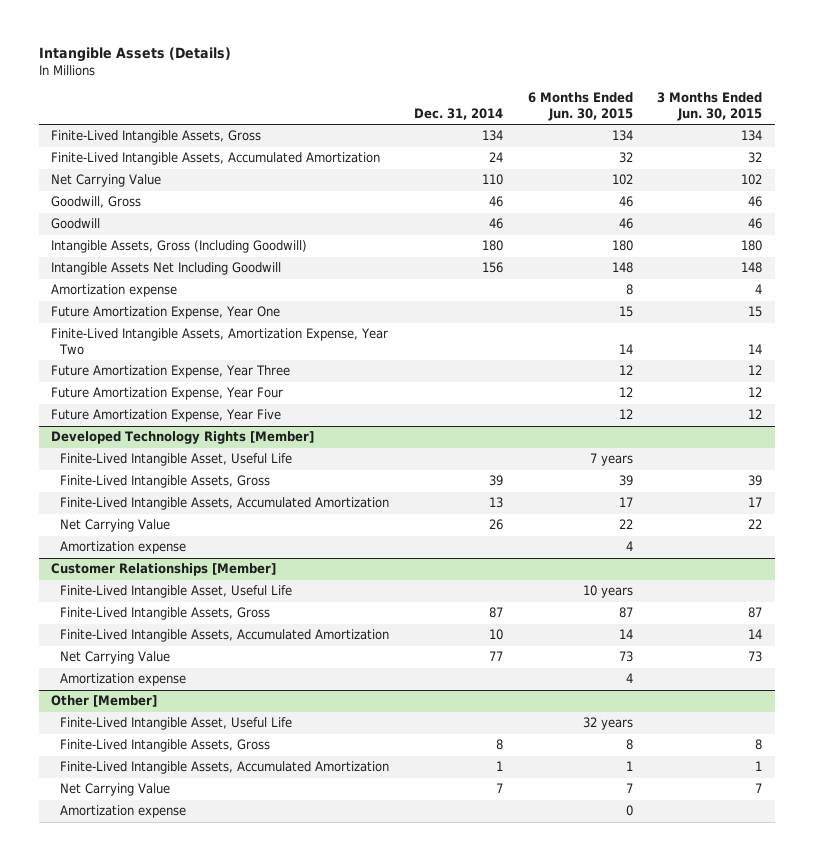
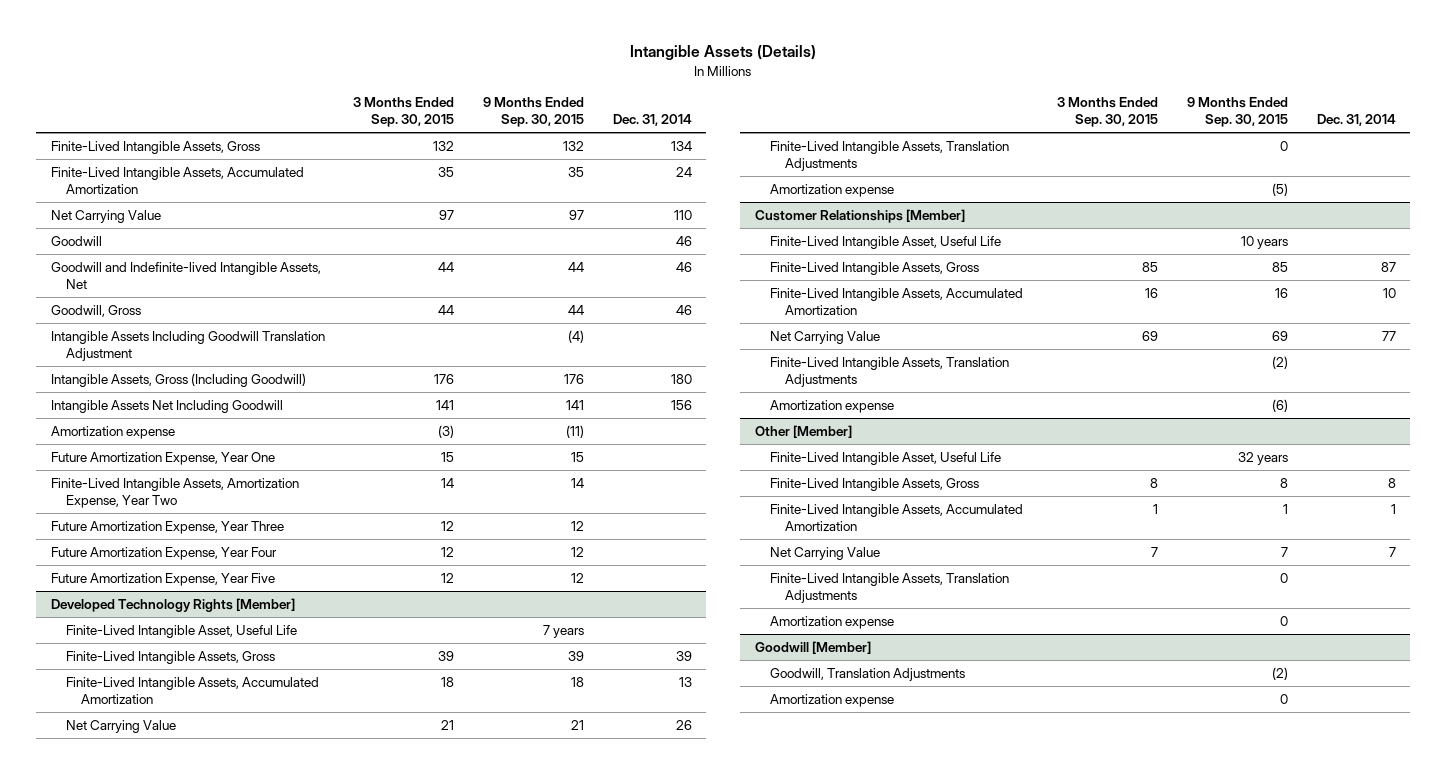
[527,92,633,121] 6 Months Ended Jun. 30, 2015 -> none
[657,92,763,121] 3 Months Ended Jun. 30, 2015 -> none
none -> [353,97,455,128] 3 Months Ended Sep. 30, 2015
none -> [483,97,585,128] 9 Months Ended Sep. 30, 2015
none -> [50,261,321,289] Goodwill and Indefinite-lived Intangible Assets, Net
[51,196,142,209] Goodwill, Gross -> [50,304,141,317] Goodwill, Gross
none -> [50,330,325,361] Intangible Assets Including Goodwill Translation Adjustment
none -> [769,140,1009,171] Finite-Lived Intangible Assets, Translation Adjustments
none -> [769,356,1009,387] Finite-Lived Intangible Assets, Translation Adjustments
none -> [769,572,1009,603] Finite-Lived Intangible Assets, Translation Adjustments
none -> [754,640,871,654] Goodwill [Member]
none -> [769,667,965,681] Goodwill, Translation Adjustments
none -> [769,693,894,707] Amortization expense

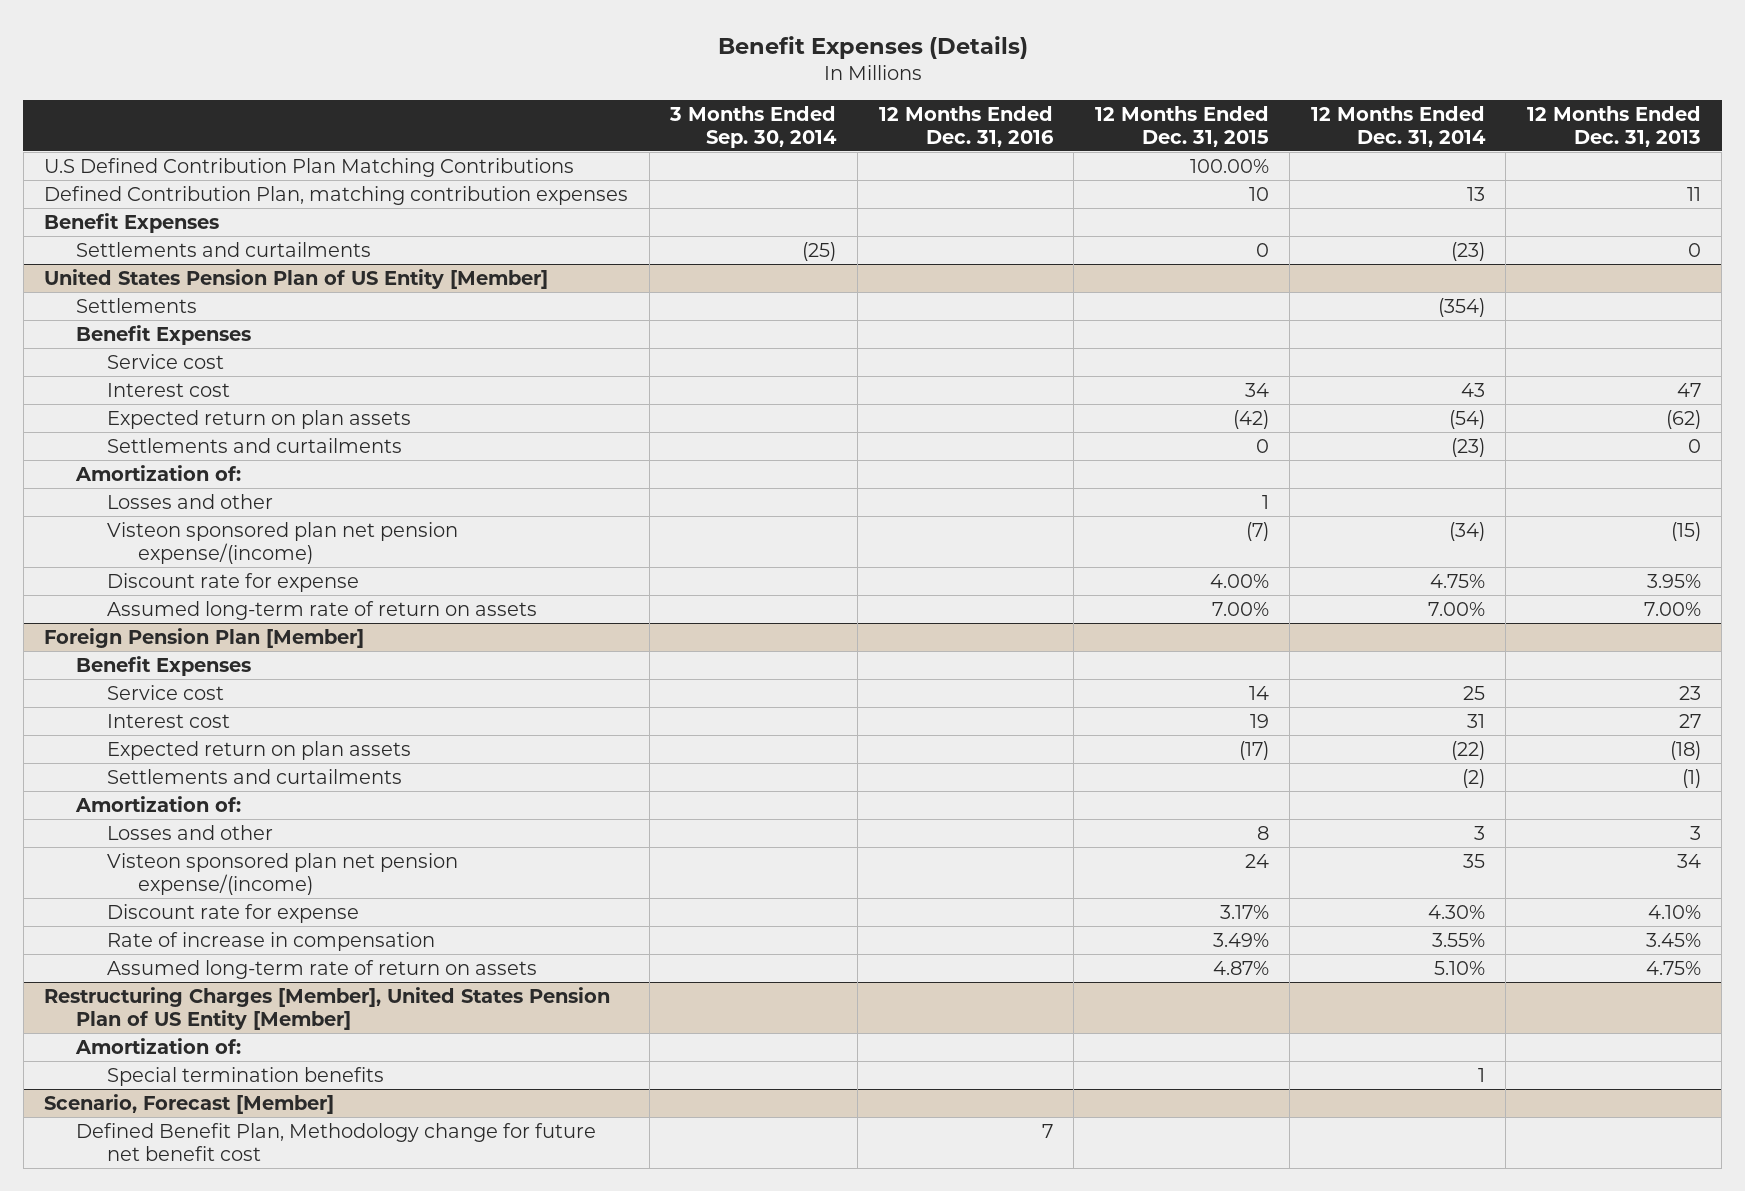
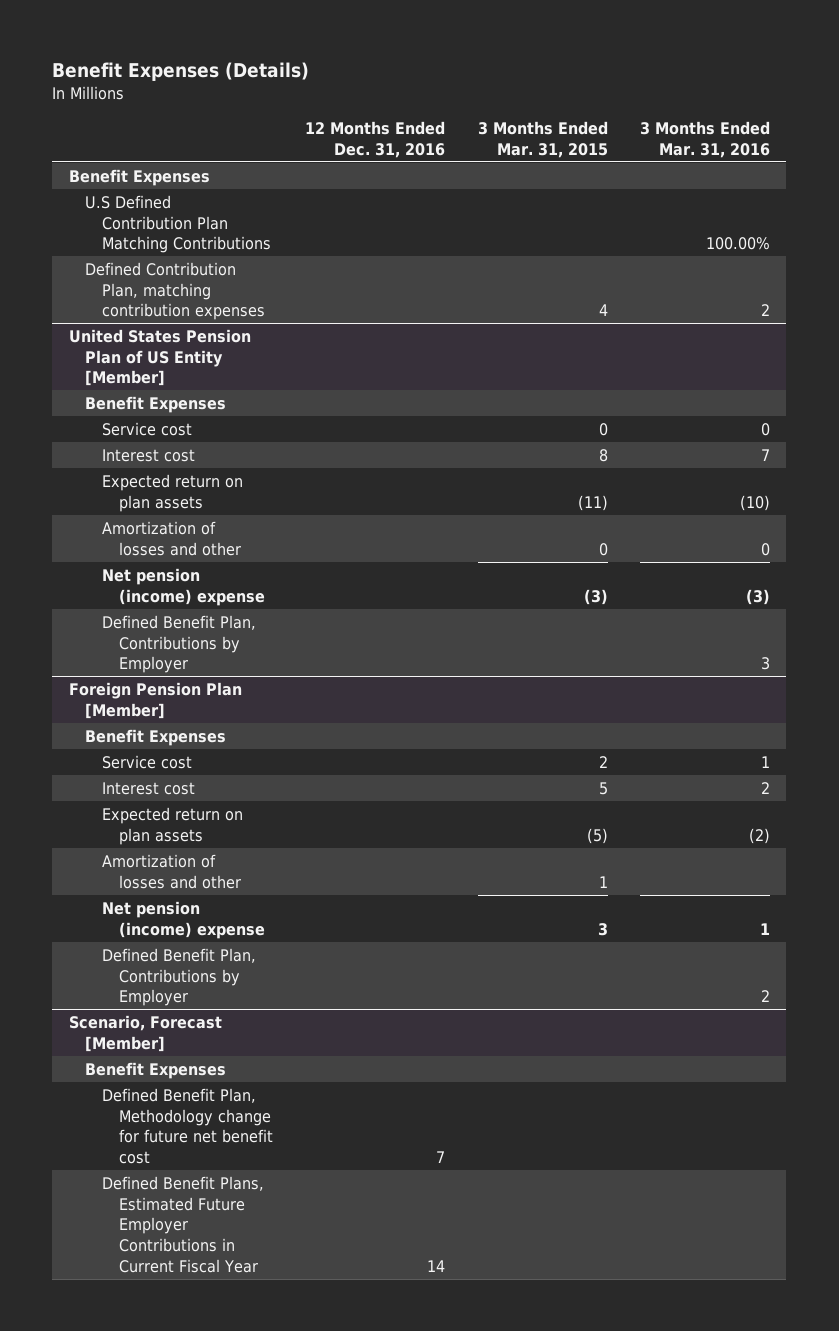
[669,105,838,148] 3 Months Ended Sep. 30, 2014 -> none
[1094,105,1269,147] 12 Months Ended Dec. 31, 2015 -> none
[1310,105,1486,147] 12 Months Ended Dec. 31, 2014 -> none
[1526,105,1701,147] 12 Months Ended Dec. 31, 2013 -> none
none -> [477,121,608,158] 3 Months Ended Mar. 31, 2015
none -> [640,121,771,158] 3 Months Ended Mar. 31, 2016
[44,213,220,234] Benefit Expenses -> [68,168,210,186] Benefit Expenses
[75,242,371,258] Settlements and curtailments -> none
[75,298,197,314] Settlements -> none
[106,438,402,454] Settlements and curtailments -> none
[74,465,241,482] Amortization of: -> none
[106,573,359,593] Discount rate for expense -> none
[106,601,537,621] Assumed long-term rate of return on assets -> none
[106,494,273,510] Losses and other -> [102,520,241,556] Amortization of losses and other
[106,522,458,564] Visteon sponsored plan net pension expense/(income) -> [102,567,265,606] Net pension (income) expense
none -> [102,614,257,674] Defined Benefit Plan, Contributions by Employer
[106,769,402,785] Settlements and curtailments -> none
[74,796,241,813] Amortization of: -> none
[106,904,359,924] Discount rate for expense -> none
[106,932,435,952] Rate of increase in compensation -> none
[106,960,537,980] Assumed long-term rate of return on assets -> none
[44,987,611,1030] Restructuring Charges [Member], United States Pension Plan of US Entity [Member] -> none
[74,1038,241,1055] Amortization of: -> none
[106,1067,384,1087] Special termination benefits -> none
[106,825,273,841] Losses and other -> [102,853,241,889] Amortization of losses and other
[106,853,458,895] Visteon sponsored plan net pension expense/(income) -> [102,900,265,939] Net pension (income) expense
none -> [102,947,257,1007] Defined Benefit Plan, Contributions by Employer
none -> [85,1061,227,1079] Benefit Expenses
none -> [102,1175,265,1273] Defined Benefit Plans, Estimated Future Employer Contributions in Current Fiscal Year

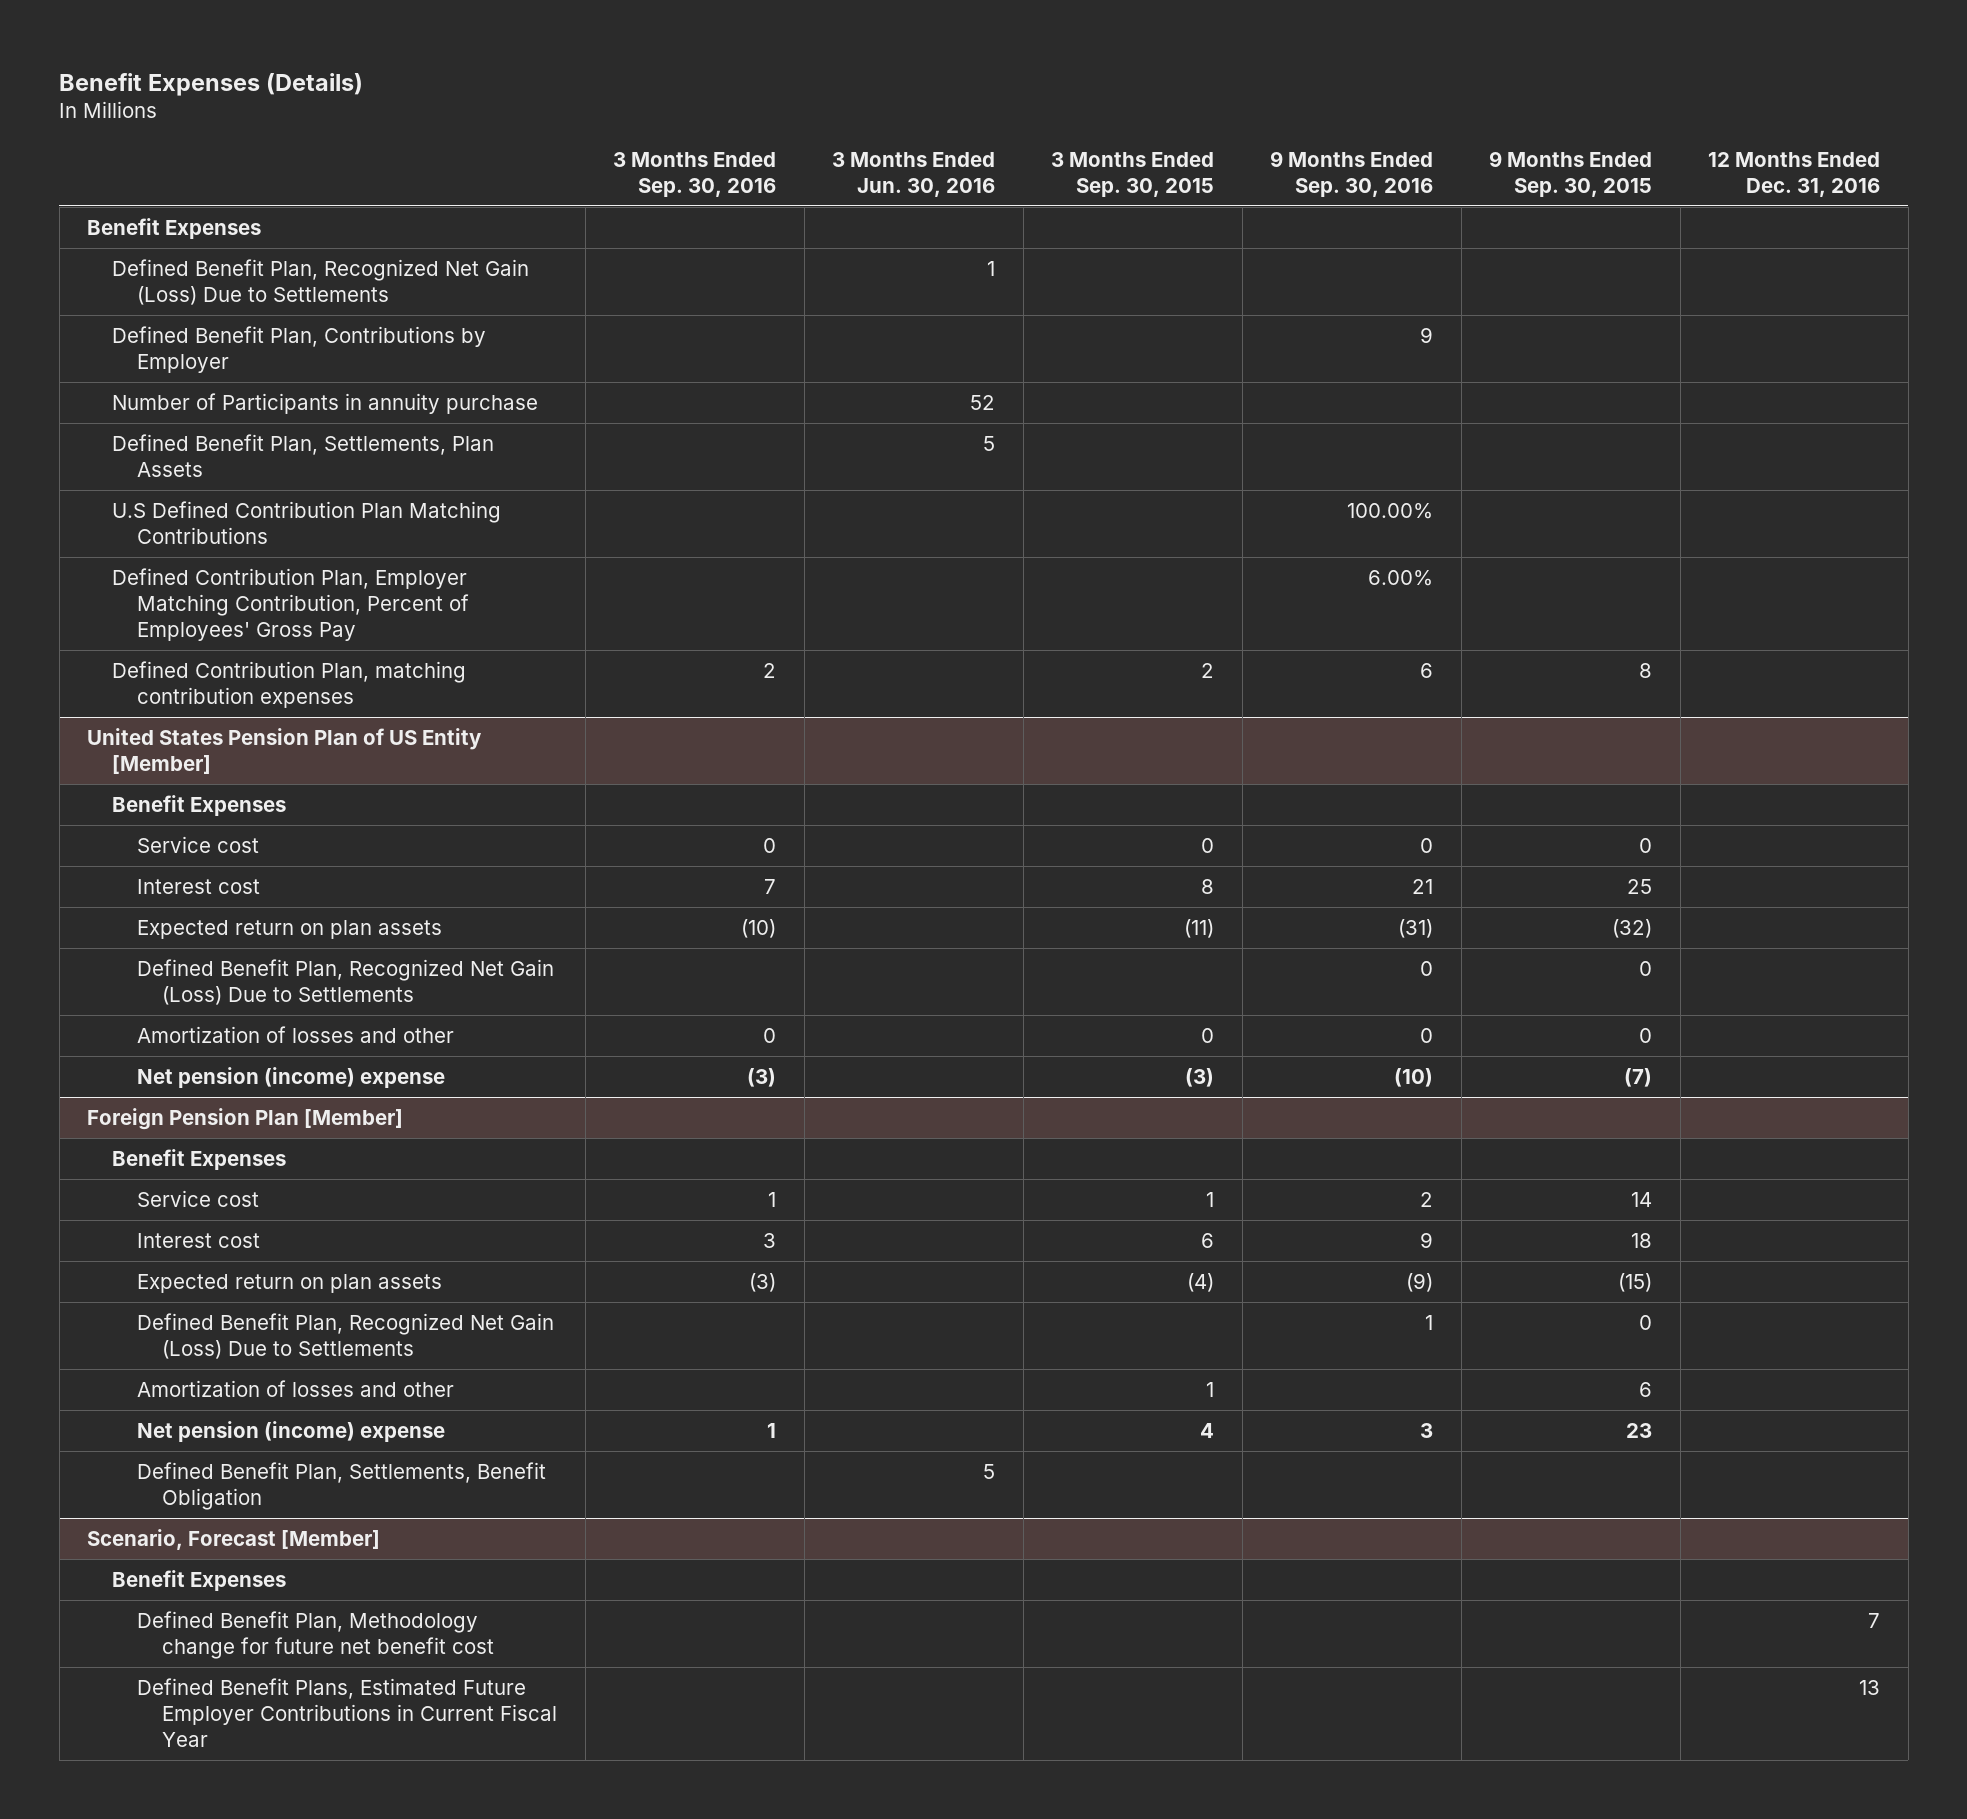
[477,121,608,158] 3 Months Ended Mar. 31, 2015 -> none
[640,121,771,158] 3 Months Ended Mar. 31, 2016 -> none
none -> [613,151,777,197] 3 Months Ended Sep. 30, 2016
none -> [832,151,996,197] 3 Months Ended Jun. 30, 2016
none -> [1051,151,1215,197] 3 Months Ended Sep. 30, 2015
none -> [1270,150,1434,197] 9 Months Ended Sep. 30, 2016
none -> [1489,150,1653,197] 9 Months Ended Sep. 30, 2015
none -> [112,258,530,306] Defined Benefit Plan, Recognized Net Gain (Loss) Due to Settlements
none -> [112,325,487,374] Defined Benefit Plan, Contributions by Employer
none -> [112,392,539,414] Number of Participants in annuity purchase
none -> [112,433,495,478] Defined Benefit Plan, Settlements, Plan Assets
none -> [112,567,470,642] Defined Contribution Plan, Employer Matching Contribution, Percent of Employees' Gross Pay
none -> [137,958,555,1006] Defined Benefit Plan, Recognized Net Gain (Loss) Due to Settlements
[102,614,257,674] Defined Benefit Plan, Contributions by Employer -> none
none -> [137,1312,555,1360] Defined Benefit Plan, Recognized Net Gain (Loss) Due to Settlements
[102,947,257,1007] Defined Benefit Plan, Contributions by Employer -> none
none -> [137,1461,547,1511] Defined Benefit Plan, Settlements, Benefit Obligation
[427,1259,446,1272] 14 -> [1859,1679,1881,1695] 13

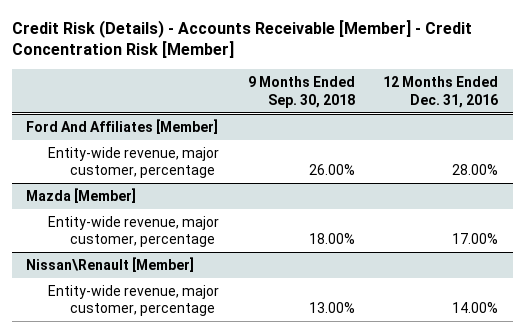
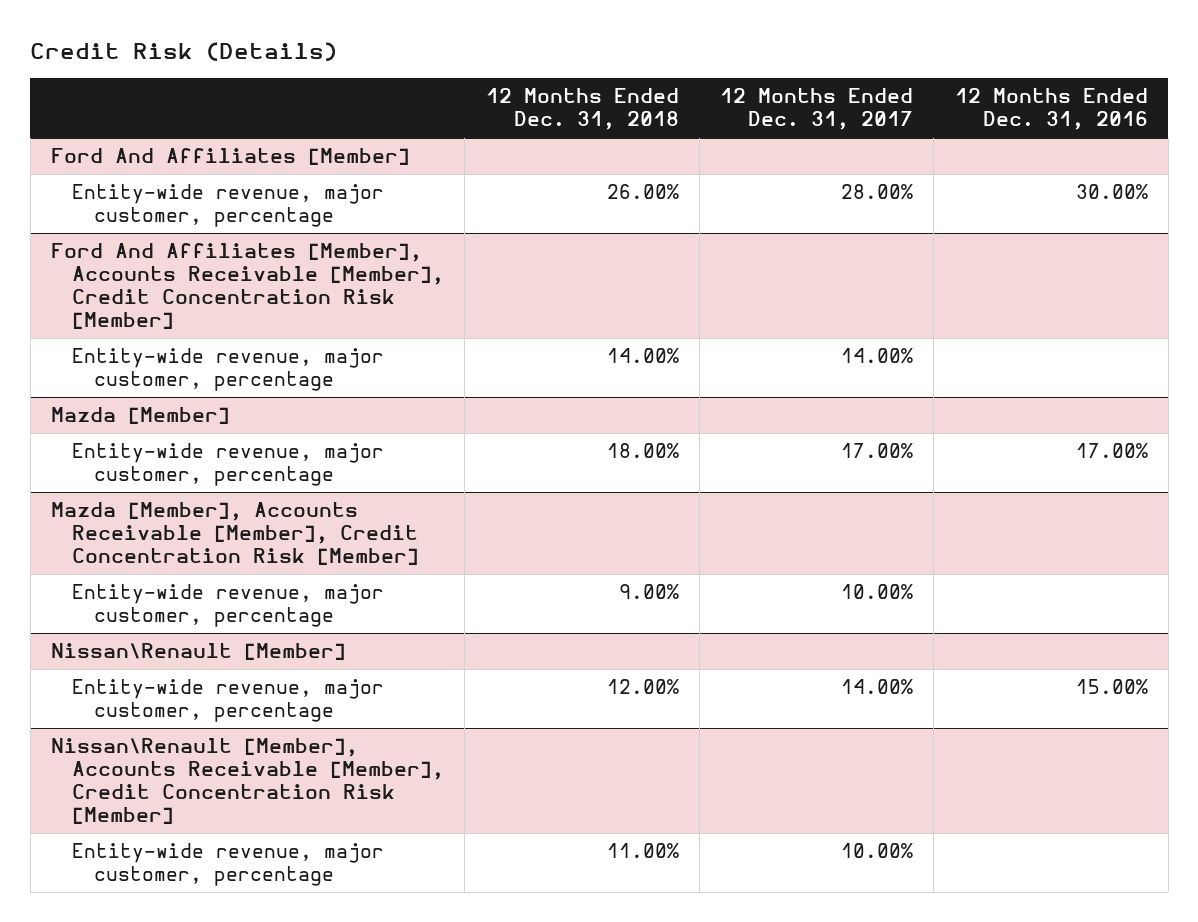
[12,19,473,59] Credit Risk (Details) - Accounts Receivable [Member] - Credit Concentration Risk [Member] -> [30,42,338,62] Credit Risk (Details)
[247,76,355,108] 9 Months Ended Sep. 30, 2018 -> none
none -> [485,88,679,131] 12 Months Ended Dec. 31, 2018
none -> [720,88,914,131] 12 Months Ended Dec. 31, 2017
[452,164,499,176] 28.00% -> [1075,184,1148,200] 30.00%
none -> [50,243,445,330] Ford And Affiliates [Member], Accounts Receivable [Member], Credit Concentration Risk [Member]
none -> [72,348,385,392] Entity-wide revenue, major customer, percentage
none -> [50,502,420,566] Mazda [Member], Accounts Receivable [Member], Credit Concentration Risk [Member]
none -> [72,584,385,628] Entity-wide revenue, major customer, percentage
[452,302,499,314] 14.00% -> [1075,679,1148,695] 15.00%
none -> [50,738,445,825] Nissan\Renault [Member], Accounts Receivable [Member], Credit Concentration Risk [Member]
none -> [72,843,385,887] Entity-wide revenue, major customer, percentage

